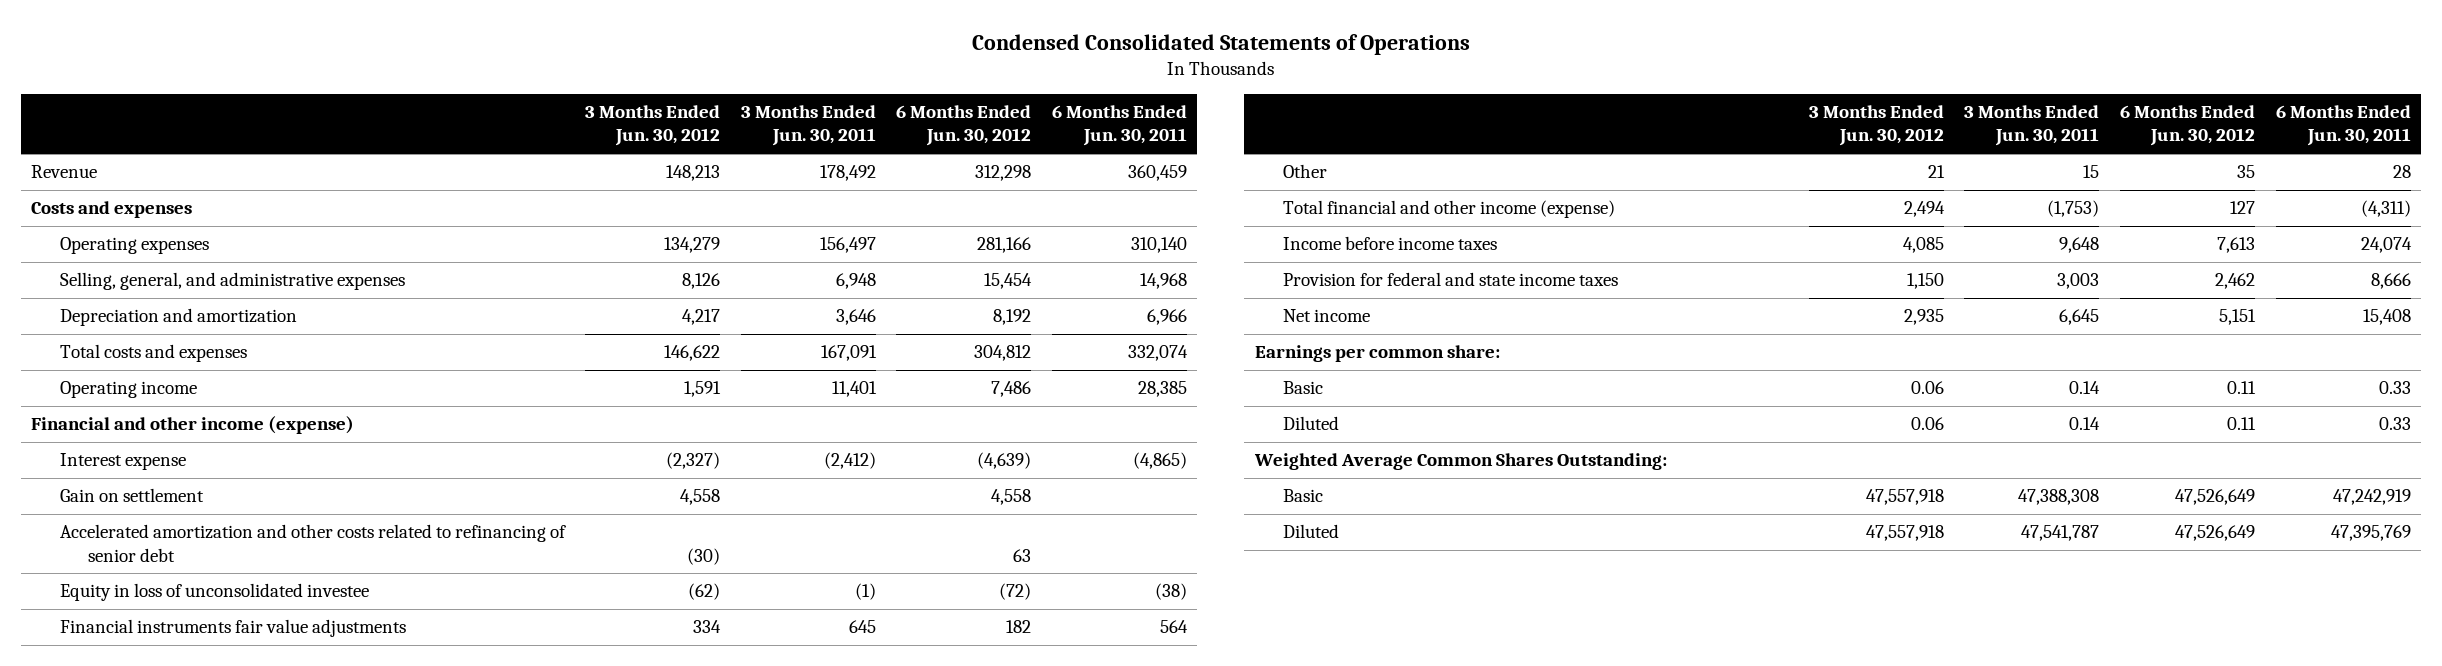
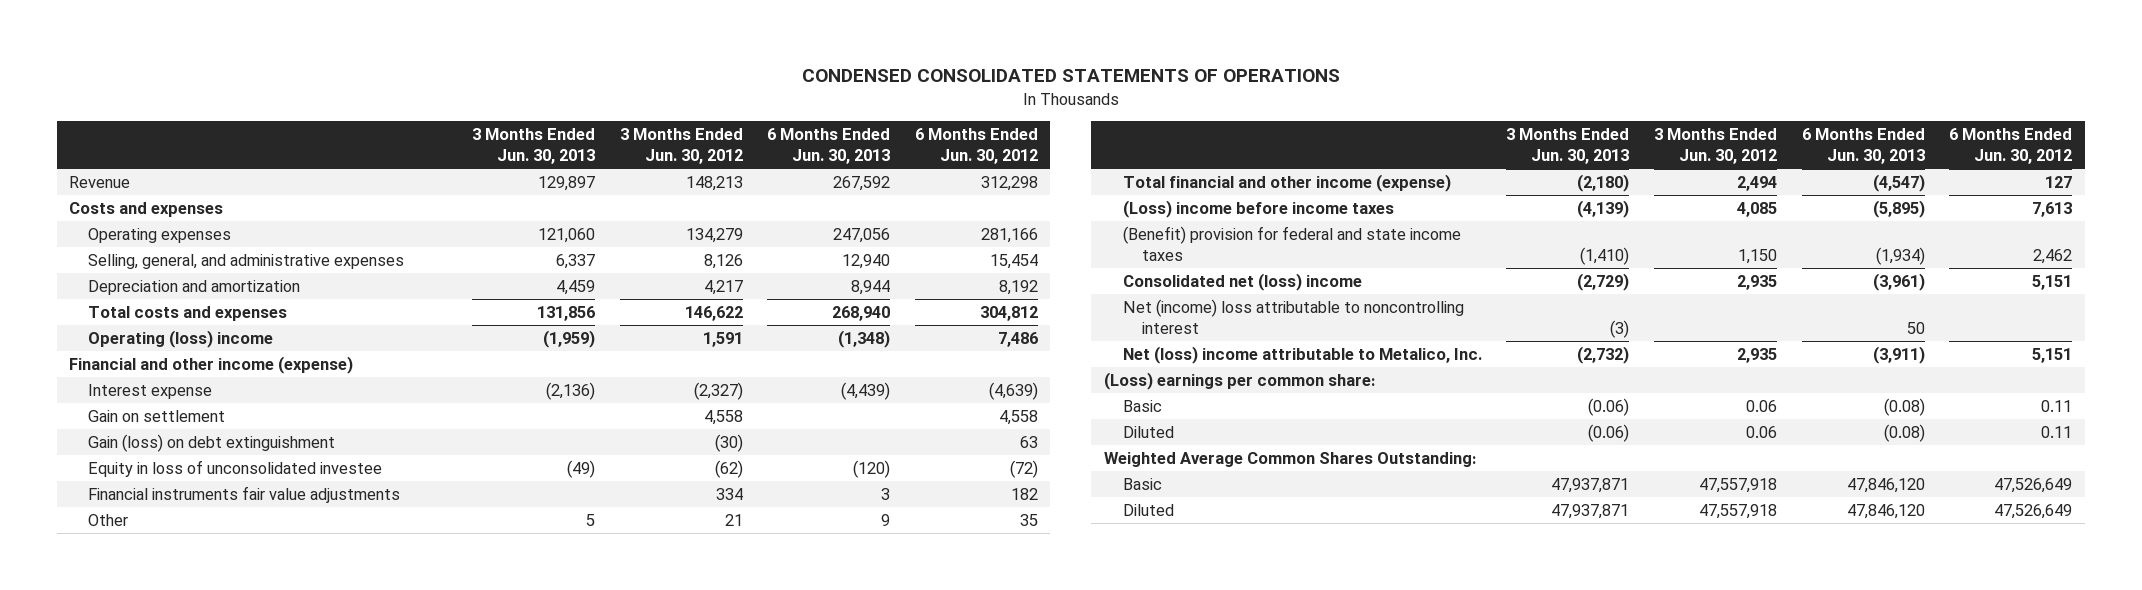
[971,33,1470,55] Condensed Consolidated Statements of Operations -> [801,69,1340,83] CONDENSED CONSOLIDATED STATEMENTS OF OPERATIONS
[740,105,876,147] 3 Months Ended Jun. 30, 2011 -> none
[1052,105,1188,147] 6 Months Ended Jun. 30, 2011 -> none
none -> [471,127,595,165] 3 Months Ended Jun. 30, 2013
none -> [767,127,891,165] 6 Months Ended Jun. 30, 2013
[59,381,197,399] Operating income -> [88,329,274,348] Operating (loss) income
[59,524,566,562] Accelerated amortization and other costs related to refinancing of senior debt -> [88,433,336,452] Gain (loss) on debt extinguishment
[1283,236,1498,251] Income before income taxes -> [1122,199,1394,218] (Loss) income before income taxes
[1283,272,1619,287] Provision for federal and state income taxes -> [1122,225,1461,261] (Benefit) provision for federal and state income taxes
none -> [1122,272,1362,291] Consolidated net (loss) income
none -> [1122,298,1464,334] Net (income) loss attributable to noncontrolling interest
[1283,309,1371,323] Net income -> [1122,345,1482,364] Net (loss) income attributable to Metalico, Inc.
[1254,345,1500,363] Earnings per common share: -> [1103,371,1375,390] (Loss) earnings per common share:

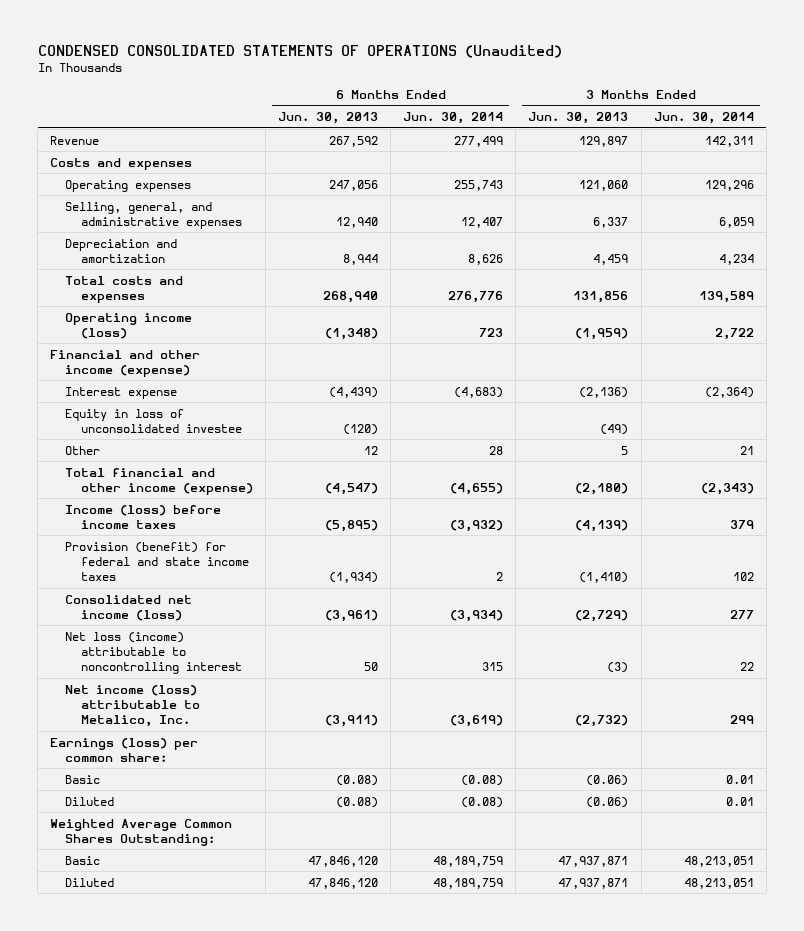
[801,69,1340,83] CONDENSED CONSOLIDATED STATEMENTS OF OPERATIONS -> [37,44,562,58] CONDENSED CONSOLIDATED STATEMENTS OF OPERATIONS (Unaudited)
[619,127,743,165] 3 Months Ended Jun. 30, 2012 -> none
[914,127,1038,165] 6 Months Ended Jun. 30, 2012 -> none
none -> [403,112,504,125] Jun. 30, 2014
none -> [653,112,754,125] Jun. 30, 2014
[88,329,274,348] Operating (loss) income -> [65,312,193,339] Operating income (loss)
[88,409,226,422] Gain on settlement -> none
[88,433,336,452] Gain (loss) on debt extinguishment -> none
[88,485,401,503] Financial instruments fair value adjustments -> none
[881,513,891,526] 9 -> [363,445,378,455] 12
[1122,199,1394,218] (Loss) income before income taxes -> [65,504,222,529] Income (loss) before income taxes
[1122,225,1461,261] (Benefit) provision for federal and state income taxes -> [65,541,249,582] Provision (benefit) for federal and state income taxes
[1122,272,1362,291] Consolidated net (loss) income -> [65,594,193,621] Consolidated net income (loss)
[1122,298,1464,334] Net (income) loss attributable to noncontrolling interest -> [65,631,242,675] Net loss (income) attributable to noncontrolling interest
[1122,345,1482,364] Net (loss) income attributable to Metalico, Inc. -> [65,684,200,728] Net income (loss) attributable to Metalico, Inc.
[1103,371,1375,390] (Loss) earnings per common share: -> [50,737,199,762] Earnings (loss) per common share:

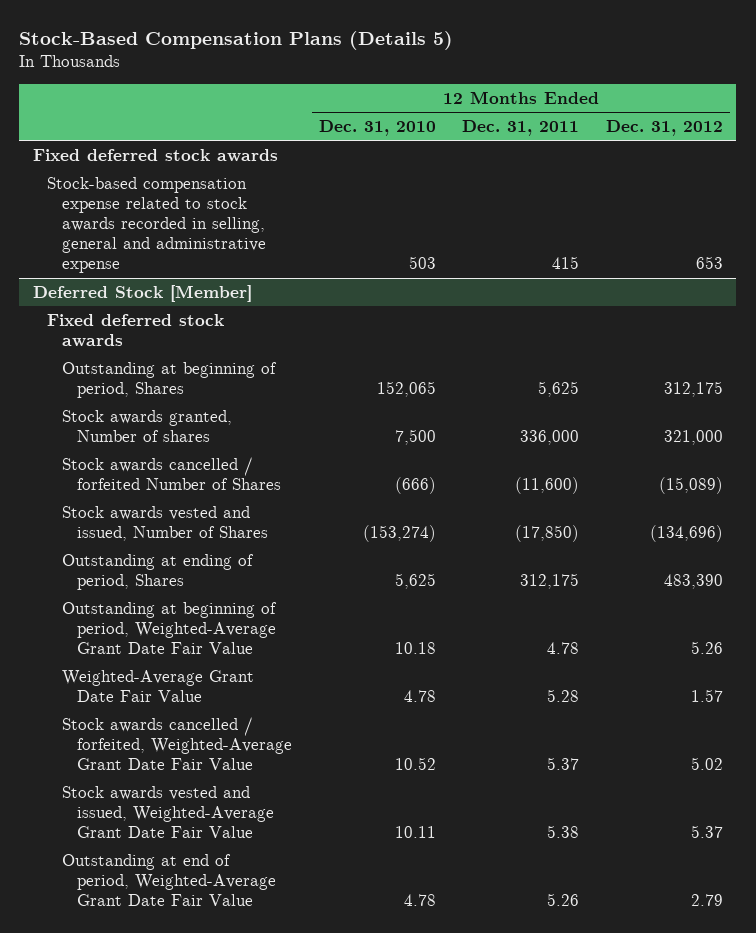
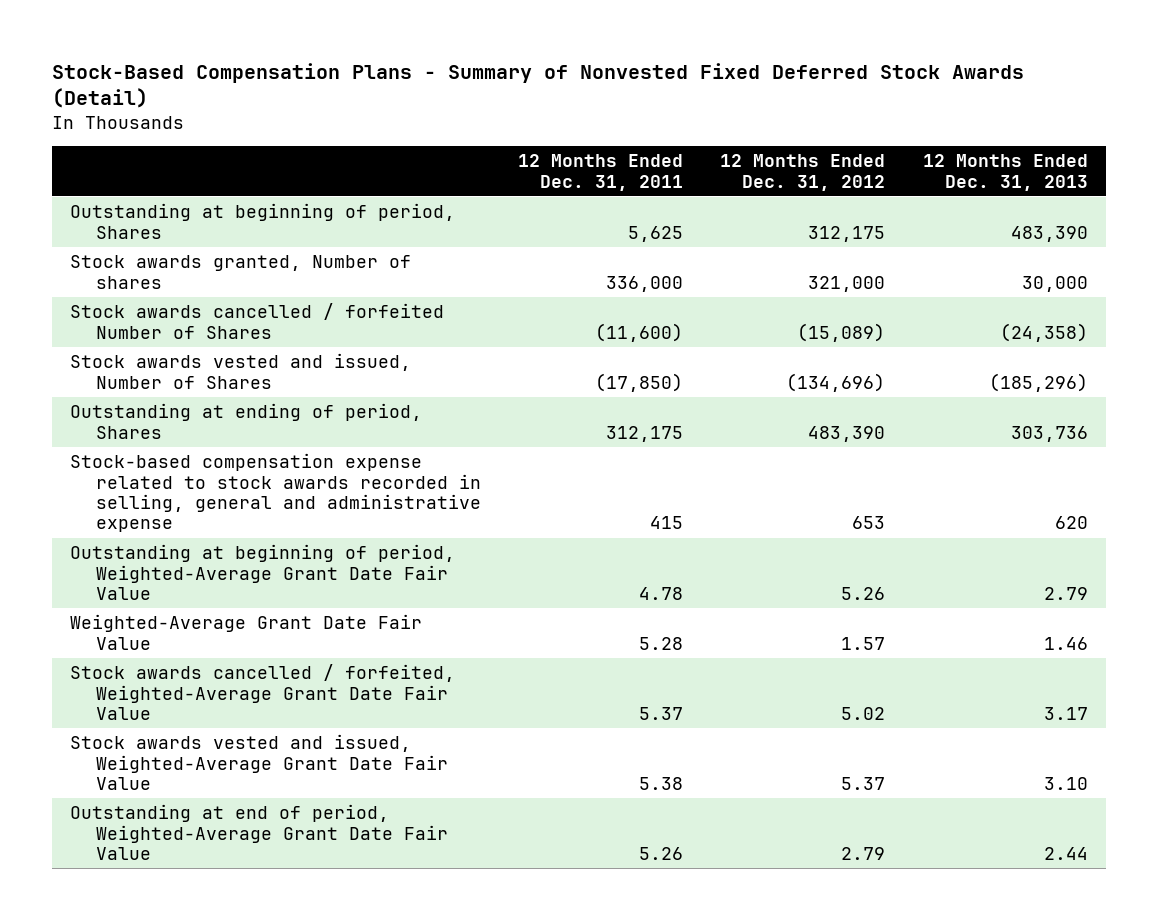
[19,31,454,51] Stock-Based Compensation Plans (Details 5) -> [51,62,1024,109] Stock-Based Compensation Plans - Summary of Nonvested Fixed Deferred Stock Awards (Detail)
[318,120,436,137] Dec. 31, 2010 -> none
none -> [922,154,1088,191] 12 Months Ended Dec. 31, 2013
[32,148,278,162] Fixed deferred stock awards -> none
[32,284,252,302] Deferred Stock [Member] -> none
[47,313,225,347] Fixed deferred stock awards -> none
[47,176,267,274] Stock-based compensation expense related to stock awards recorded in selling, general and administrative expense -> [70,453,481,533] Stock-based compensation expense related to stock awards recorded in selling, general and administrative expense

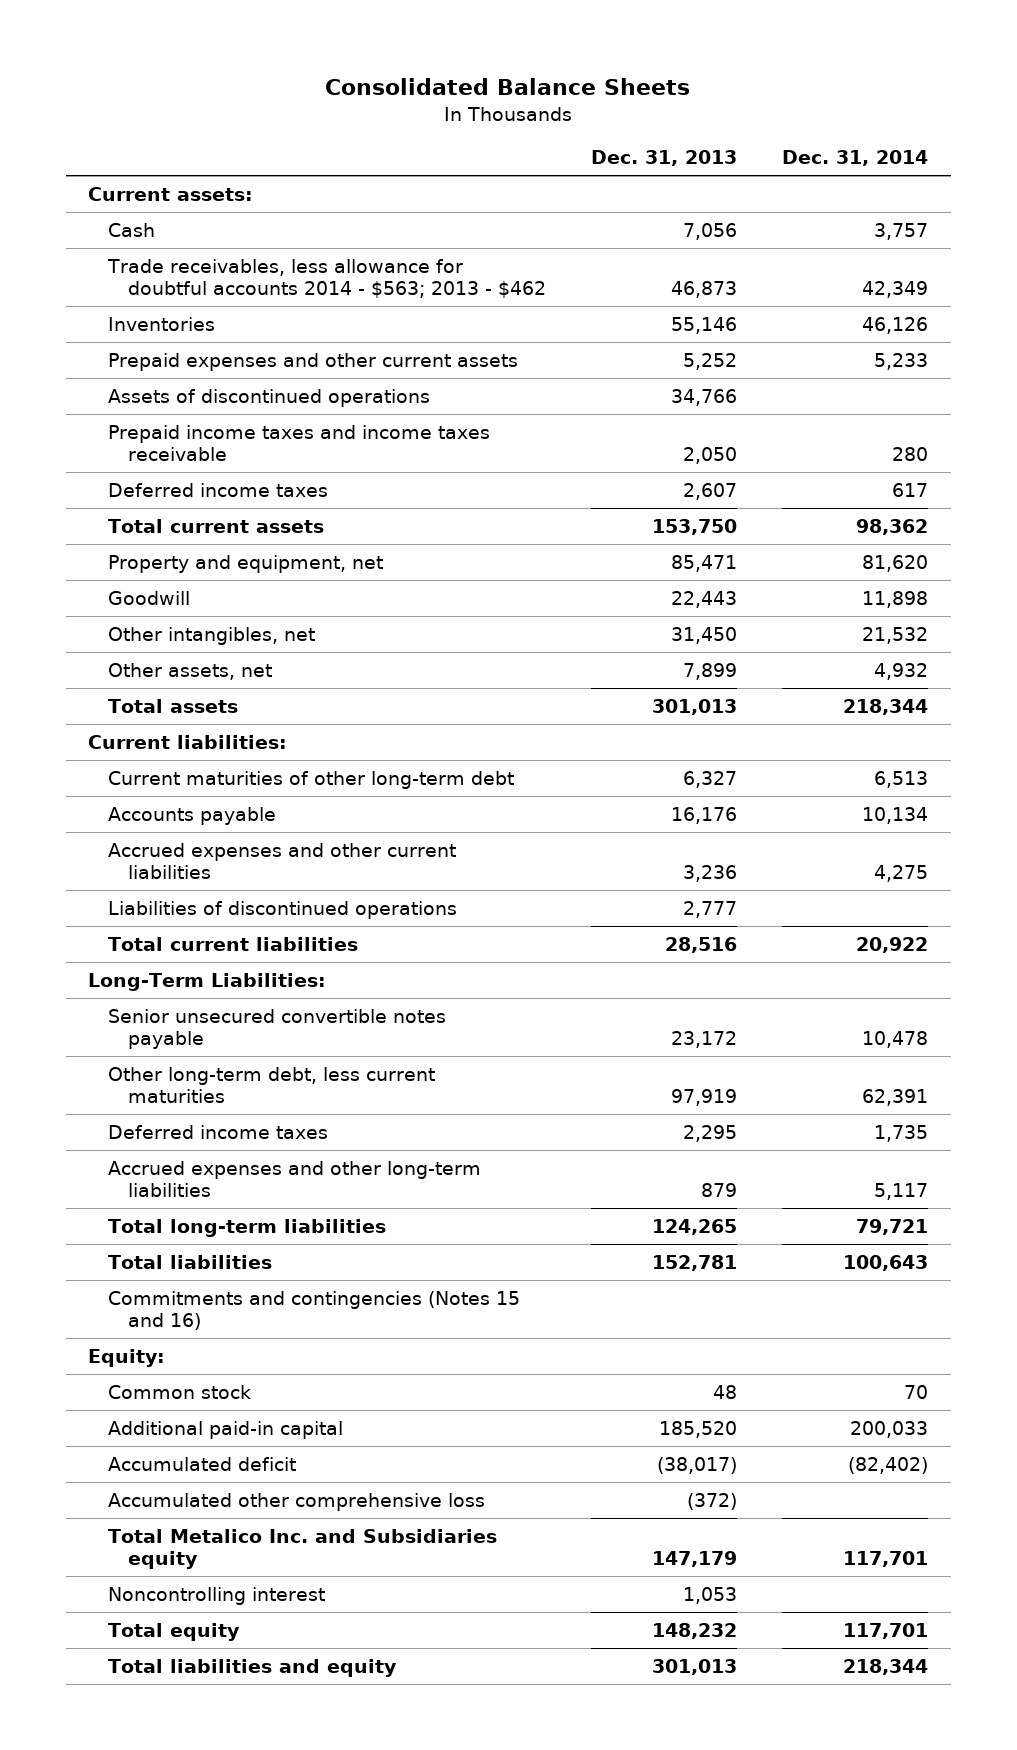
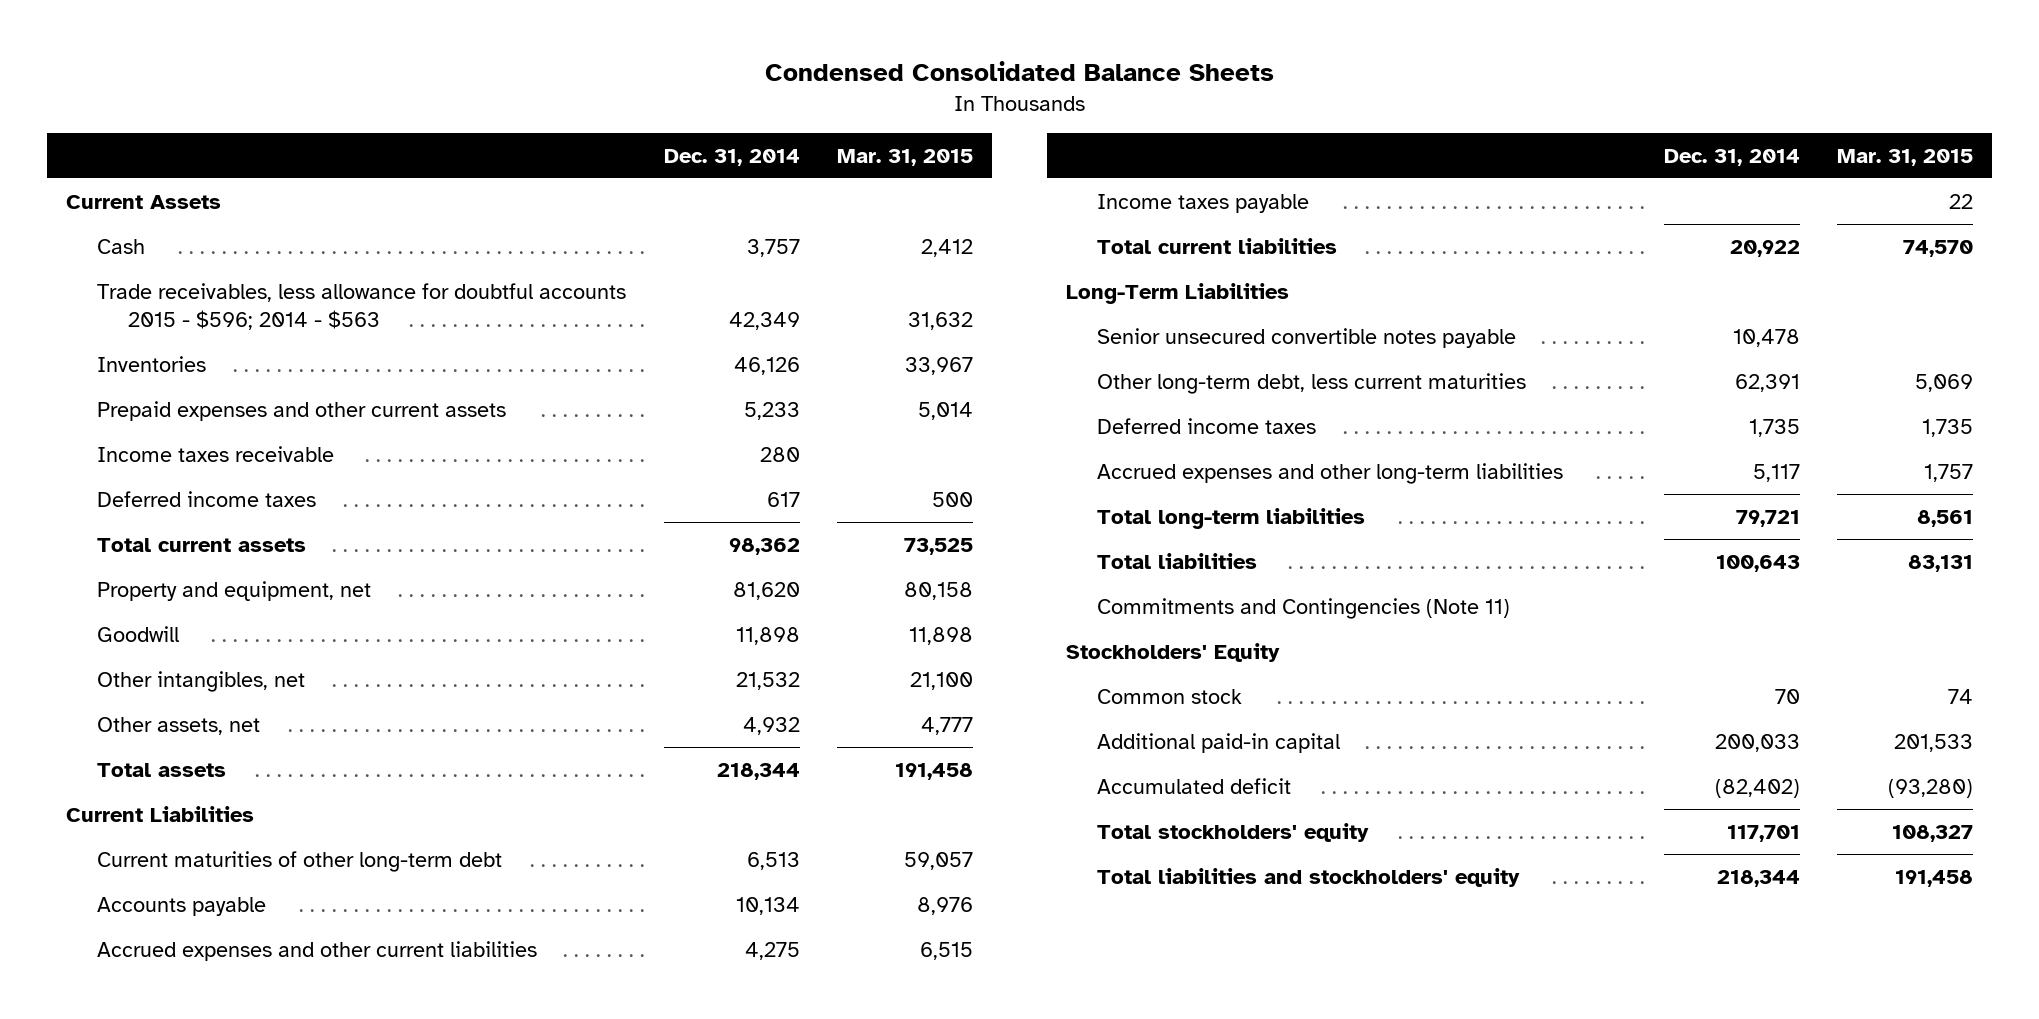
[325,78,691,96] Consolidated Balance Sheets -> [764,61,1274,82] Condensed Consolidated Balance Sheets
[591,150,738,167] Dec. 31, 2013 -> none
none -> [837,148,974,166] Mar. 31, 2015
[88,186,254,201] Current assets: -> [65,194,221,209] Current Assets
[107,258,547,299] Trade receivables, less allowance for doubtful accounts 2014 - $563; 2013 - $462 -> [97,282,627,331] Trade receivables, less allowance for doubtful accounts 2015 - $596; 2014 - $563
[108,388,431,407] Assets of discontinued operations -> none
[108,424,491,462] Prepaid income taxes and income taxes receivable -> [97,445,335,462] Income taxes receivable
[88,734,288,749] Current liabilities: -> [65,805,254,822] Current Liabilities
[108,900,458,919] Liabilities of discontinued operations -> none
none -> [1097,193,1310,213] Income taxes payable
[88,972,327,991] Long-Term Liabilities: -> [1065,282,1289,304] Long-Term Liabilities
[108,1290,521,1331] Commitments and contingencies (Notes 15 and 16) -> [1097,597,1511,619] Commitments and Contingencies (Note 11)
[88,1348,166,1367] Equity: -> [1065,642,1280,662] Stockholders' Equity
[108,1492,486,1511] Accumulated other comprehensive loss -> none
[108,1586,326,1605] Noncontrolling interest -> none
[108,1622,241,1641] Total equity -> none
[108,1528,498,1570] Total Metalico Inc. and Subsidiaries equity -> [1097,822,1370,842] Total stockholders' equity
[108,1658,398,1677] Total liabilities and equity -> [1097,867,1521,887] Total liabilities and stockholders' equity

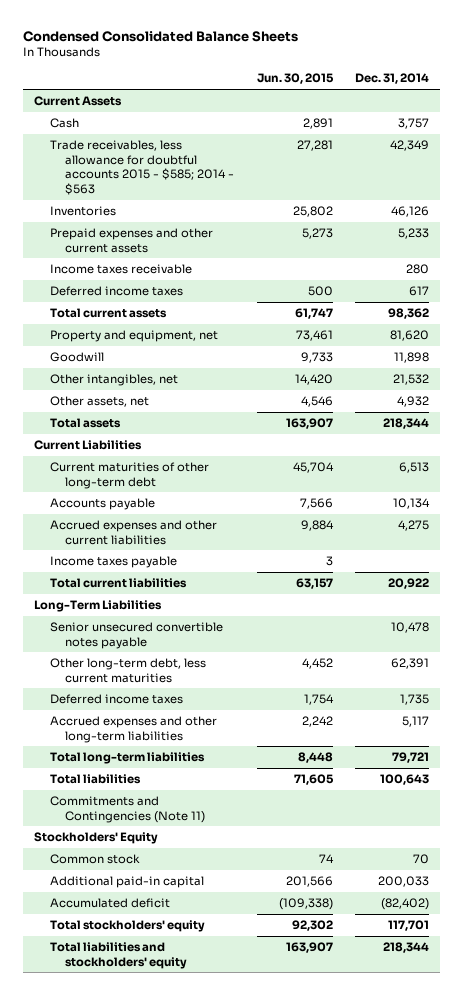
[837,148,974,166] Mar. 31, 2015 -> none
none -> [256,73,334,85] Jun. 30, 2015
[97,282,627,331] Trade receivables, less allowance for doubtful accounts 2015 - $596; 2014 - $563 -> [49,140,235,196] Trade receivables, less allowance for doubtful accounts 2015 - $585; 2014 - $563

